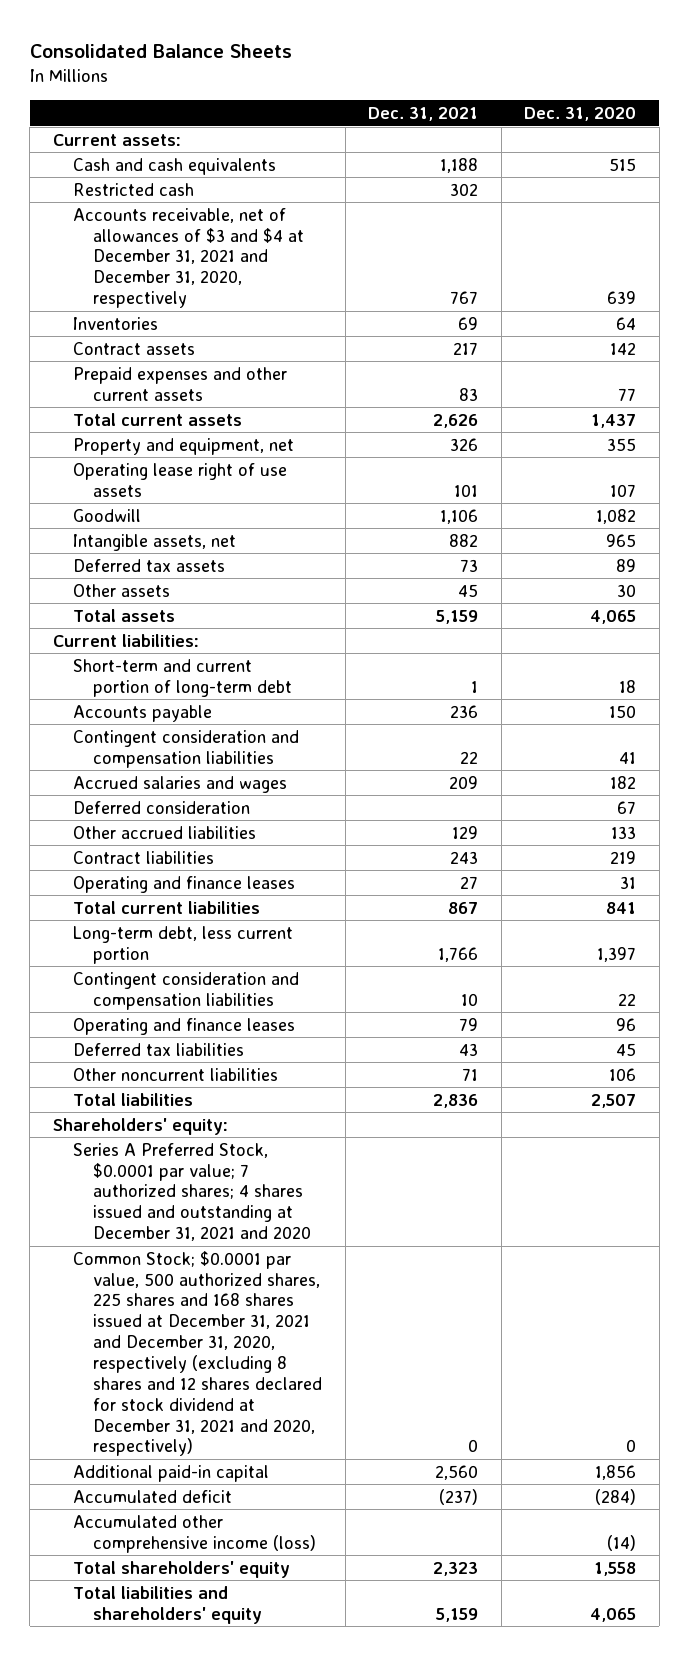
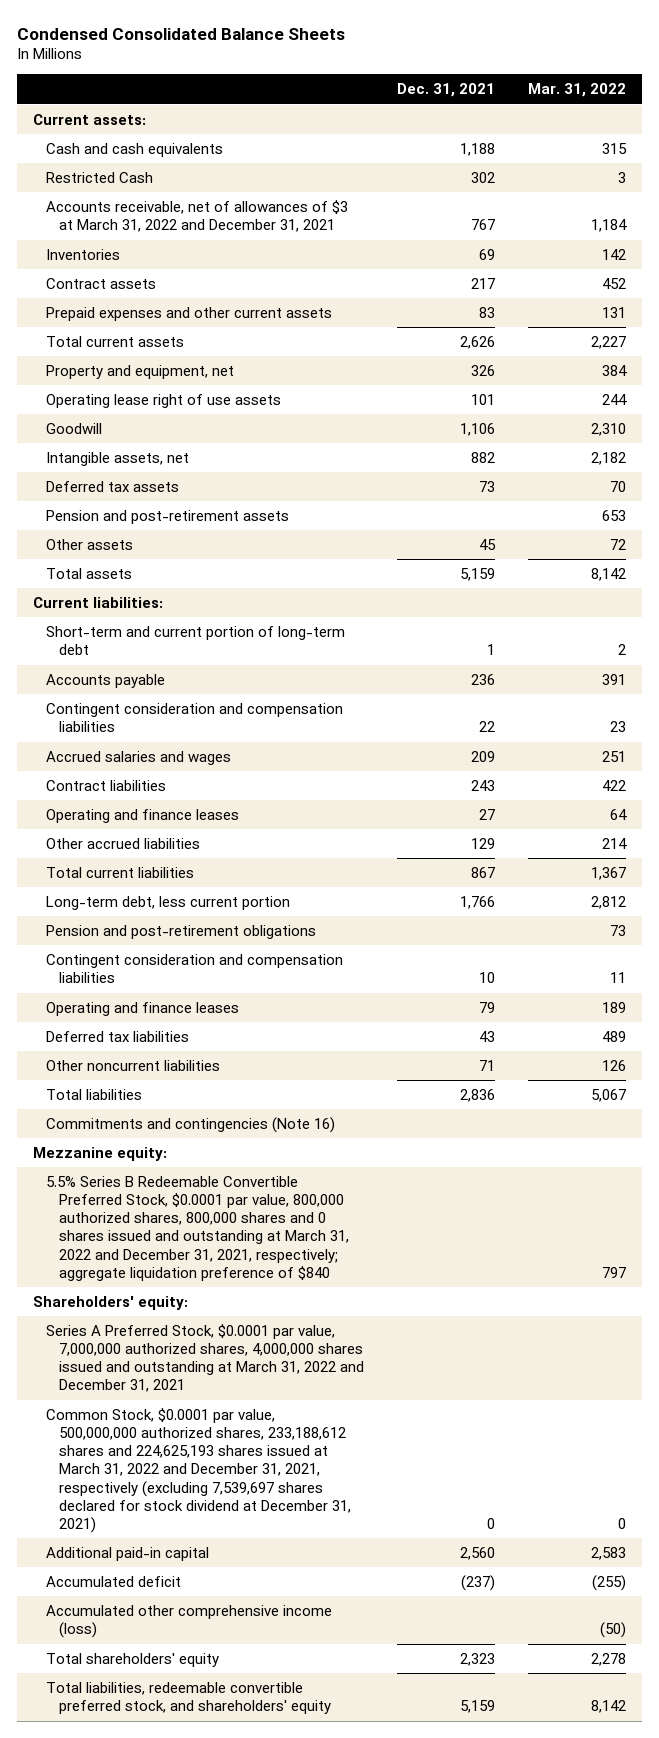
[29,43,292,58] Consolidated Balance Sheets -> [16,27,345,40] Condensed Consolidated Balance Sheets
[524,107,637,122] Dec. 31, 2020 -> none
none -> [527,83,626,98] Mar. 31, 2022
[73,182,195,196] Restricted cash -> [46,171,154,183] Restricted Cash
[73,207,305,309] Accounts receivable, net of allowances of $3 and $4 at December 31, 2021 and December 31, 2020, respectively -> [46,199,349,233] Accounts receivable, net of allowances of $3 at March 31, 2022 and December 31, 2021
none -> [46,509,290,524] Pension and post-retirement assets
[73,800,251,814] Deferred consideration -> none
[73,825,257,839] Other accrued liabilities -> [46,837,201,849] Other accrued liabilities
none -> [46,924,317,939] Pension and post-retirement obligations
none -> [46,1116,336,1133] Commitments and contingencies (Note 16)
none -> [32,1146,167,1161] Mezzanine equity:
none -> [46,1175,350,1281] 5.5% Series B Redeemable Convertible Preferred Stock, $0.0001 par value, 800,000 authorized shares, 800,000 shares and 0 shares issued and outstanding at March 31, 2022 and December 31, 2021, respectively; aggregate liquidation preference of $840
[73,1142,312,1242] Series A Preferred Stock, $0.0001 par value; 7 authorized shares; 4 shares issued and outstanding at December 31, 2021 and 2020 -> [46,1323,365,1393] Series A Preferred Stock, $0.0001 par value, 7,000,000 authorized shares, 4,000,000 shares issued and outstanding at March 31, 2022 and December 31, 2021
[73,1250,323,1457] Common Stock; $0.0001 par value, 500 authorized shares, 225 shares and 168 shares issued at December 31, 2021 and December 31, 2020, respectively (excluding 8 shares and 12 shares declared for stock dividend at December 31, 2021 and 2020, respectively) -> [46,1407,352,1533] Common Stock, $0.0001 par value, 500,000,000 authorized shares, 233,188,612 shares and 224,625,193 shares issued at March 31, 2022 and December 31, 2021, respectively (excluding 7,539,697 shares declared for stock dividend at December 31, 2021)
[73,1585,263,1624] Total liabilities and shareholders' equity -> [46,1681,332,1715] Total liabilities, redeemable convertible preferred stock, and shareholders' equity

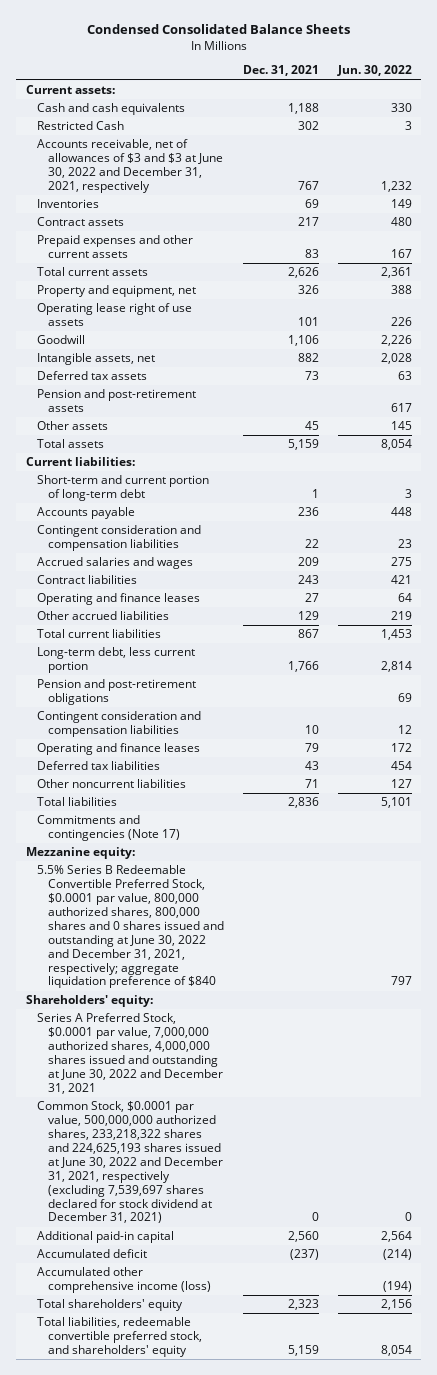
[527,83,626,98] Mar. 31, 2022 -> none
none -> [336,65,412,77] Jun. 30, 2022
[46,199,349,233] Accounts receivable, net of allowances of $3 at March 31, 2022 and December 31, 2021 -> [36,139,223,193] Accounts receivable, net of allowances of $3 and $3 at June 30, 2022 and December 31, 2021, respectively
[46,1116,336,1133] Commitments and contingencies (Note 16) -> [36,815,180,842] Commitments and contingencies (Note 17)
[46,1175,350,1281] 5.5% Series B Redeemable Convertible Preferred Stock, $0.0001 par value, 800,000 authorized shares, 800,000 shares and 0 shares issued and outstanding at March 31, 2022 and December 31, 2021, respectively; aggregate liquidation preference of $840 -> [36,865,224,989] 5.5% Series B Redeemable Convertible Preferred Stock, $0.0001 par value, 800,000 authorized shares, 800,000 shares and 0 shares issued and outstanding at June 30, 2022 and December 31, 2021, respectively; aggregate liquidation preference of $840
[46,1323,365,1393] Series A Preferred Stock, $0.0001 par value, 7,000,000 authorized shares, 4,000,000 shares issued and outstanding at March 31, 2022 and December 31, 2021 -> [36,1013,223,1094] Series A Preferred Stock, $0.0001 par value, 7,000,000 authorized shares, 4,000,000 shares issued and outstanding at June 30, 2022 and December 31, 2021
[46,1407,352,1533] Common Stock, $0.0001 par value, 500,000,000 authorized shares, 233,188,612 shares and 224,625,193 shares issued at March 31, 2022 and December 31, 2021, respectively (excluding 7,539,697 shares declared for stock dividend at December 31, 2021) -> [36,1101,223,1224] Common Stock, $0.0001 par value, 500,000,000 authorized shares, 233,218,322 shares and 224,625,193 shares issued at June 30, 2022 and December 31, 2021, respectively (excluding 7,539,697 shares declared for stock dividend at December 31, 2021)

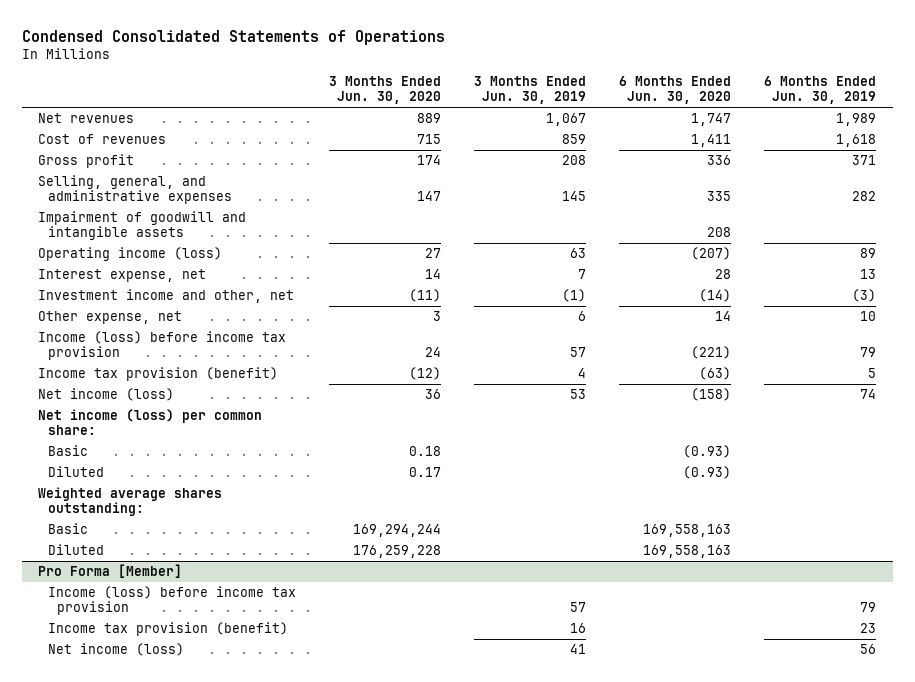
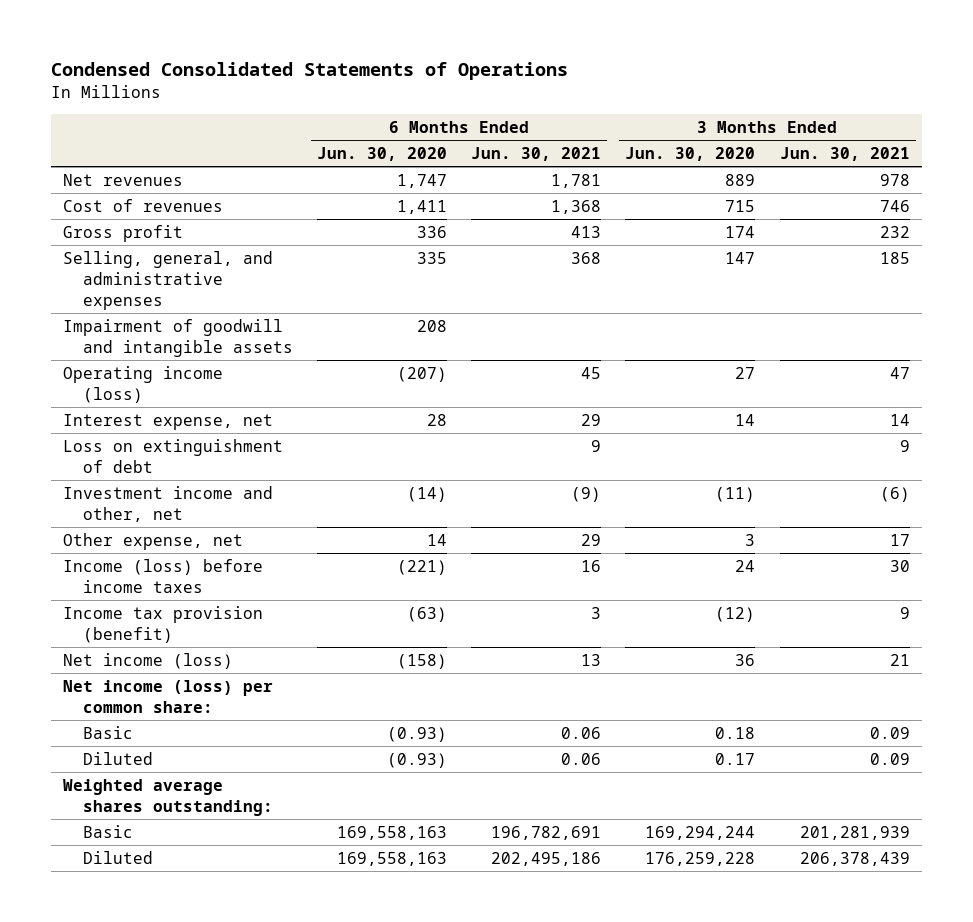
[473,76,586,105] 3 Months Ended Jun. 30, 2019 -> none
[764,76,877,105] 6 Months Ended Jun. 30, 2019 -> none
none -> [471,146,602,161] Jun. 30, 2021
none -> [779,146,910,161] Jun. 30, 2021
none -> [63,438,284,473] Loss on extinguishment of debt
[38,331,287,360] Income (loss) before income tax provision -> [63,558,264,593] Income (loss) before income taxes
[38,564,183,579] Pro Forma [Member] -> none
[47,586,296,615] Income (loss) before income tax provision -> none
[47,622,288,637] Income tax provision (benefit) -> none
[47,643,184,657] Net income (loss) -> none

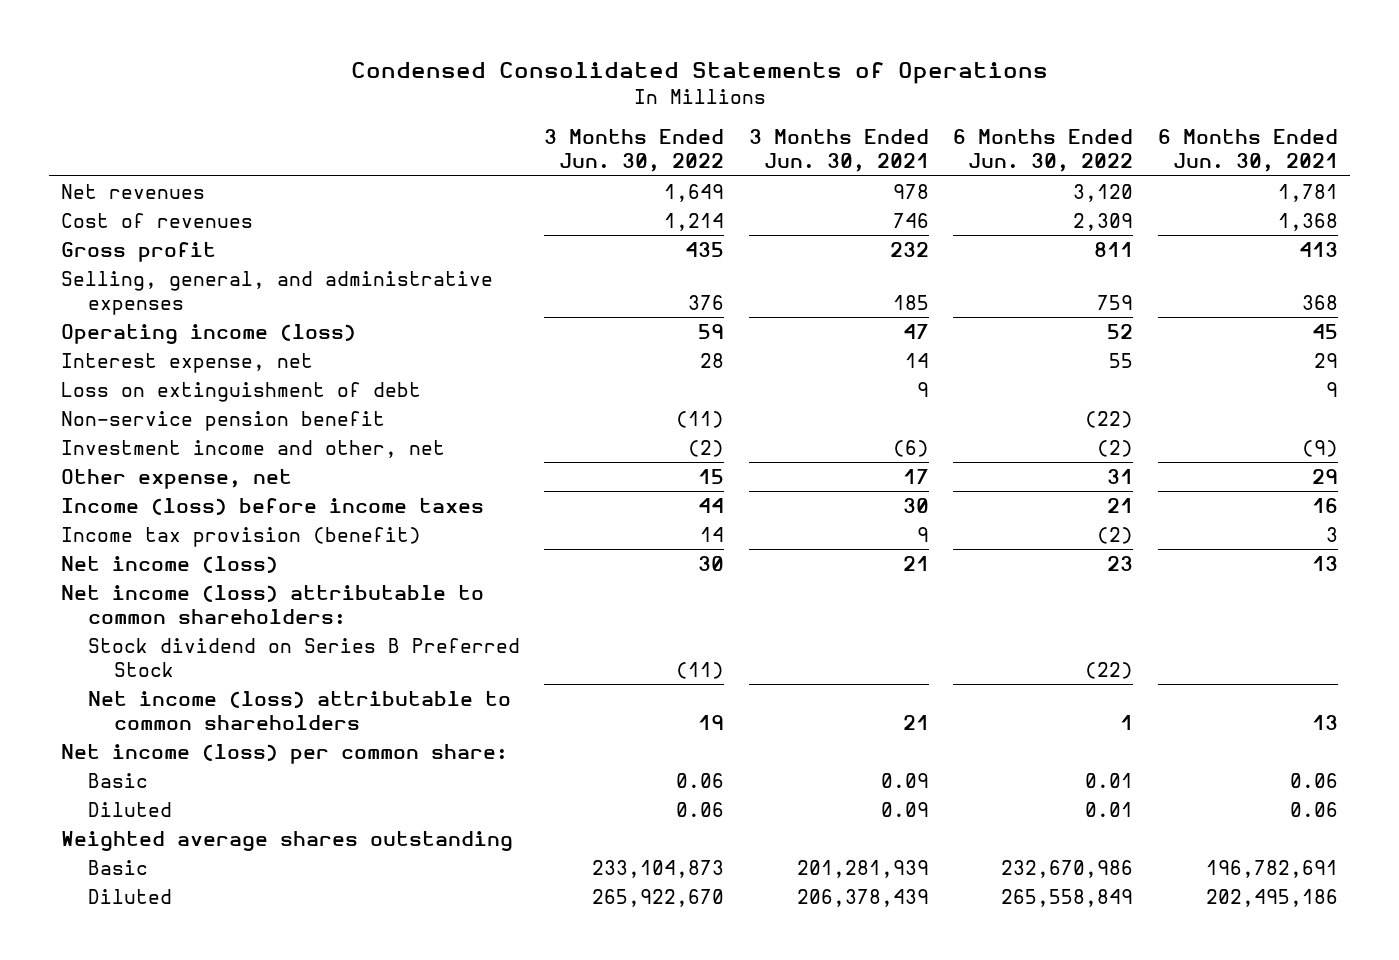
[316,146,447,161] Jun. 30, 2020 -> none
[625,146,756,161] Jun. 30, 2020 -> none
none -> [544,129,725,173] 3 Months Ended Jun. 30, 2022
none -> [953,129,1134,173] 6 Months Ended Jun. 30, 2022
[63,318,293,357] Impairment of goodwill and intangible assets -> none
none -> [61,410,386,431] Non-service pension benefit
none -> [61,584,485,624] Net income (loss) attributable to common shareholders:
none -> [87,637,520,677] Stock dividend on Series B Preferred Stock
none -> [87,690,511,730] Net income (loss) attributable to common shareholders
[63,778,273,816] Weighted average shares outstanding: -> [61,830,514,851] Weighted average shares outstanding

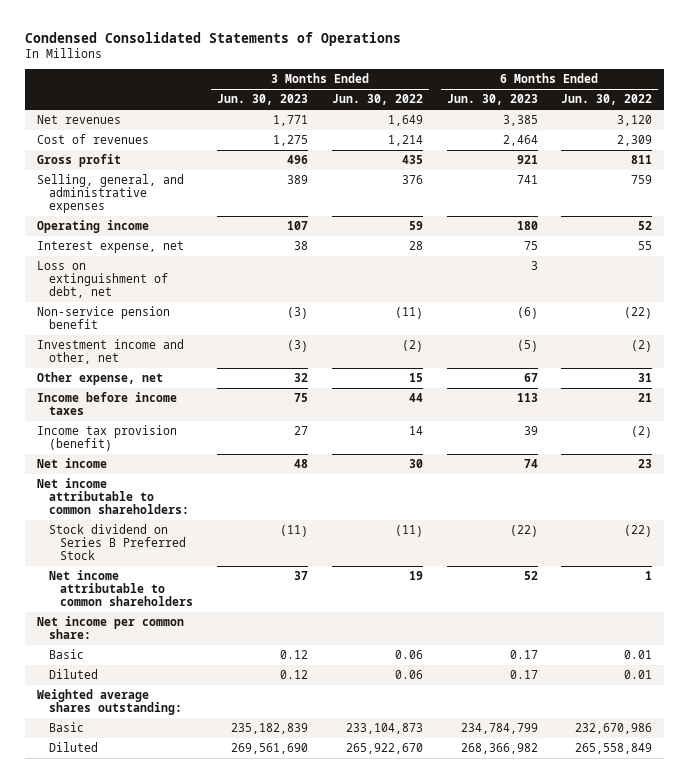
[748,129,929,173] 3 Months Ended Jun. 30, 2021 -> none
[1158,129,1339,173] 6 Months Ended Jun. 30, 2021 -> none
none -> [216,94,308,106] Jun. 30, 2023
none -> [446,94,538,106] Jun. 30, 2023
[61,323,357,344] Operating income (loss) -> [36,220,149,234] Operating income
[61,381,422,402] Loss on extinguishment of debt -> [36,261,168,299] Loss on extinguishment of debt, net
[61,497,485,515] Income (loss) before income taxes -> [36,392,177,416] Income before income taxes
[61,555,279,573] Net income (loss) -> [36,458,107,469] Net income
[61,584,485,624] Net income (loss) attributable to common shareholders: -> [36,478,189,515] Net income attributable to common shareholders:
[87,690,511,730] Net income (loss) attributable to common shareholders -> [48,570,194,607] Net income attributable to common shareholders
[61,743,509,764] Net income (loss) per common share: -> [36,616,184,640] Net income per common share:
[61,830,514,851] Weighted average shares outstanding -> [36,689,182,716] Weighted average shares outstanding:

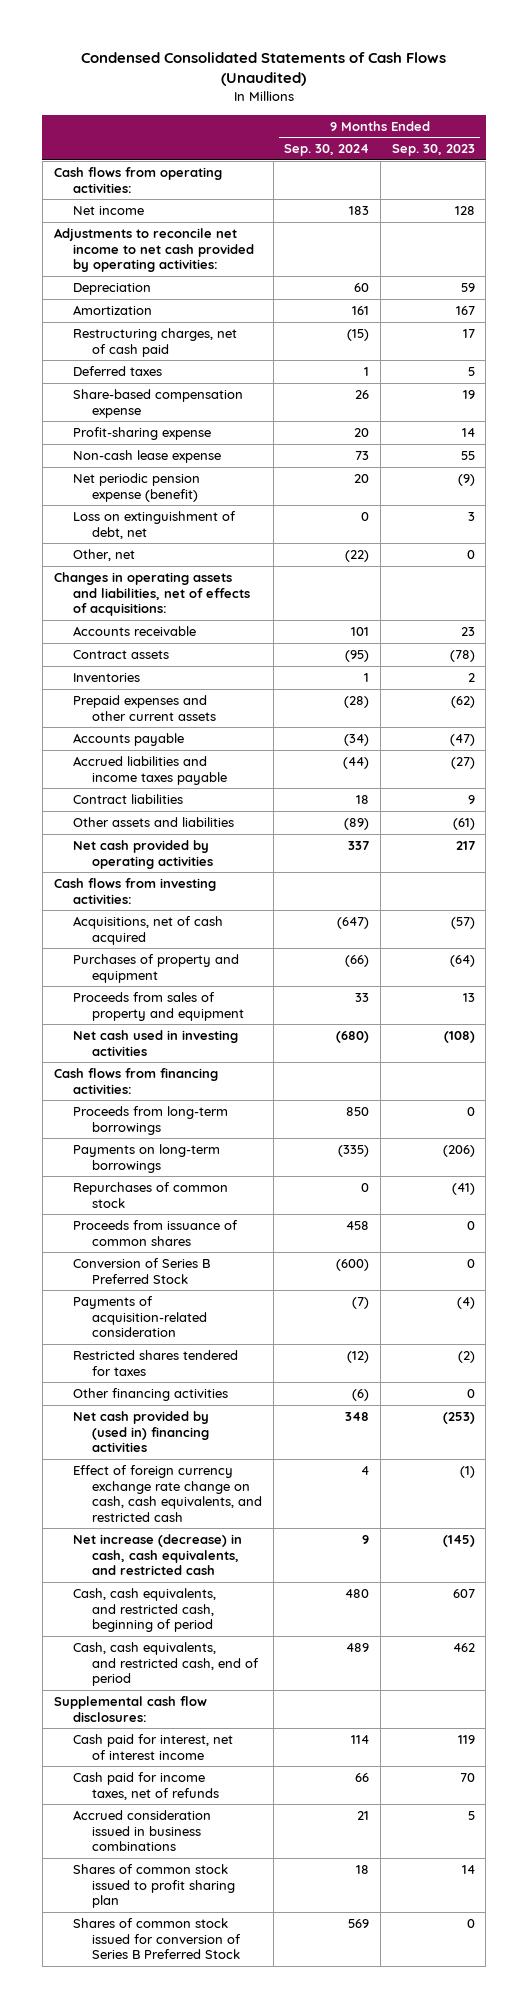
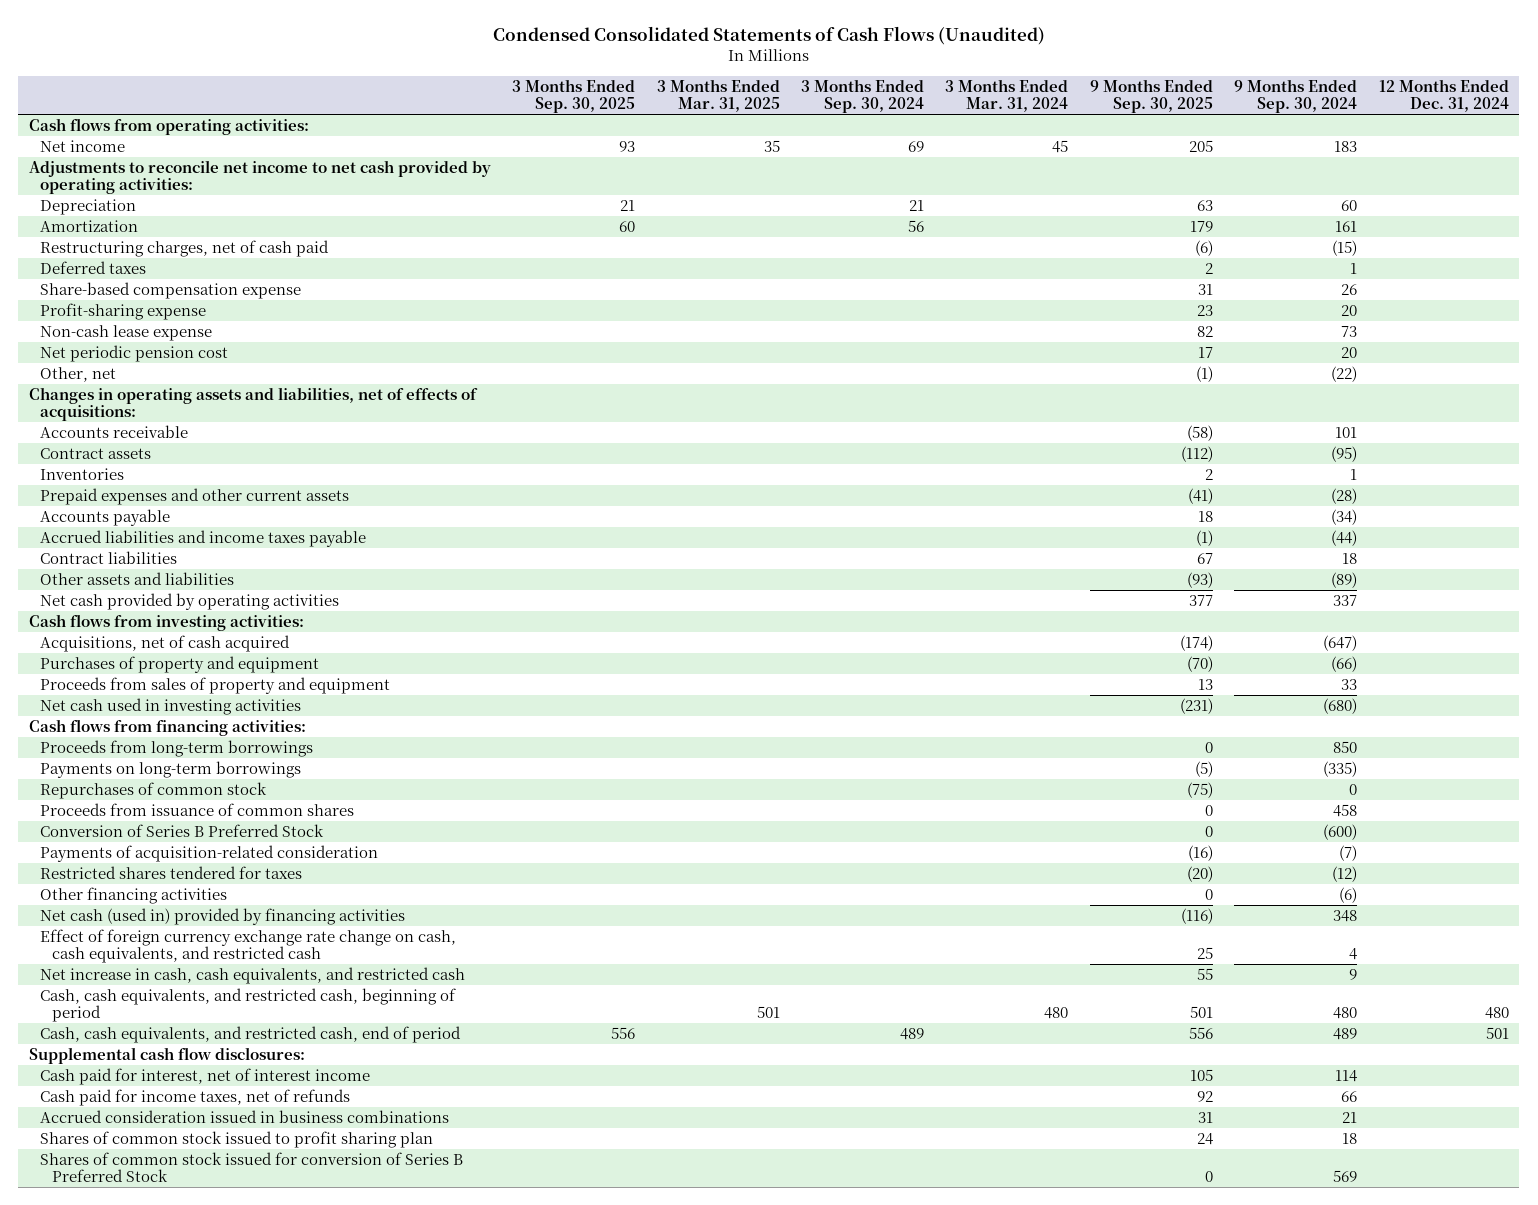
[391,144,475,157] Sep. 30, 2023 -> none
none -> [512,79,636,114] 3 Months Ended Sep. 30, 2025
none -> [656,79,780,113] 3 Months Ended Mar. 31, 2025
none -> [801,79,925,114] 3 Months Ended Sep. 30, 2024
none -> [945,79,1069,113] 3 Months Ended Mar. 31, 2024
none -> [1089,79,1213,114] 9 Months Ended Sep. 30, 2025
none -> [1378,79,1509,113] 12 Months Ended Dec. 31, 2024
[72,510,236,539] Loss on extinguishment of debt, net -> none
[72,472,200,502] Net periodic pension expense (benefit) -> [40,344,229,362] Net periodic pension cost
[72,1410,209,1453] Net cash provided by (used in) financing activities -> [40,907,406,925] Net cash (used in) provided by financing activities
[72,1533,242,1576] Net increase (decrease) in cash, cash equivalents, and restricted cash -> [40,966,466,984] Net increase in cash, cash equivalents, and restricted cash

